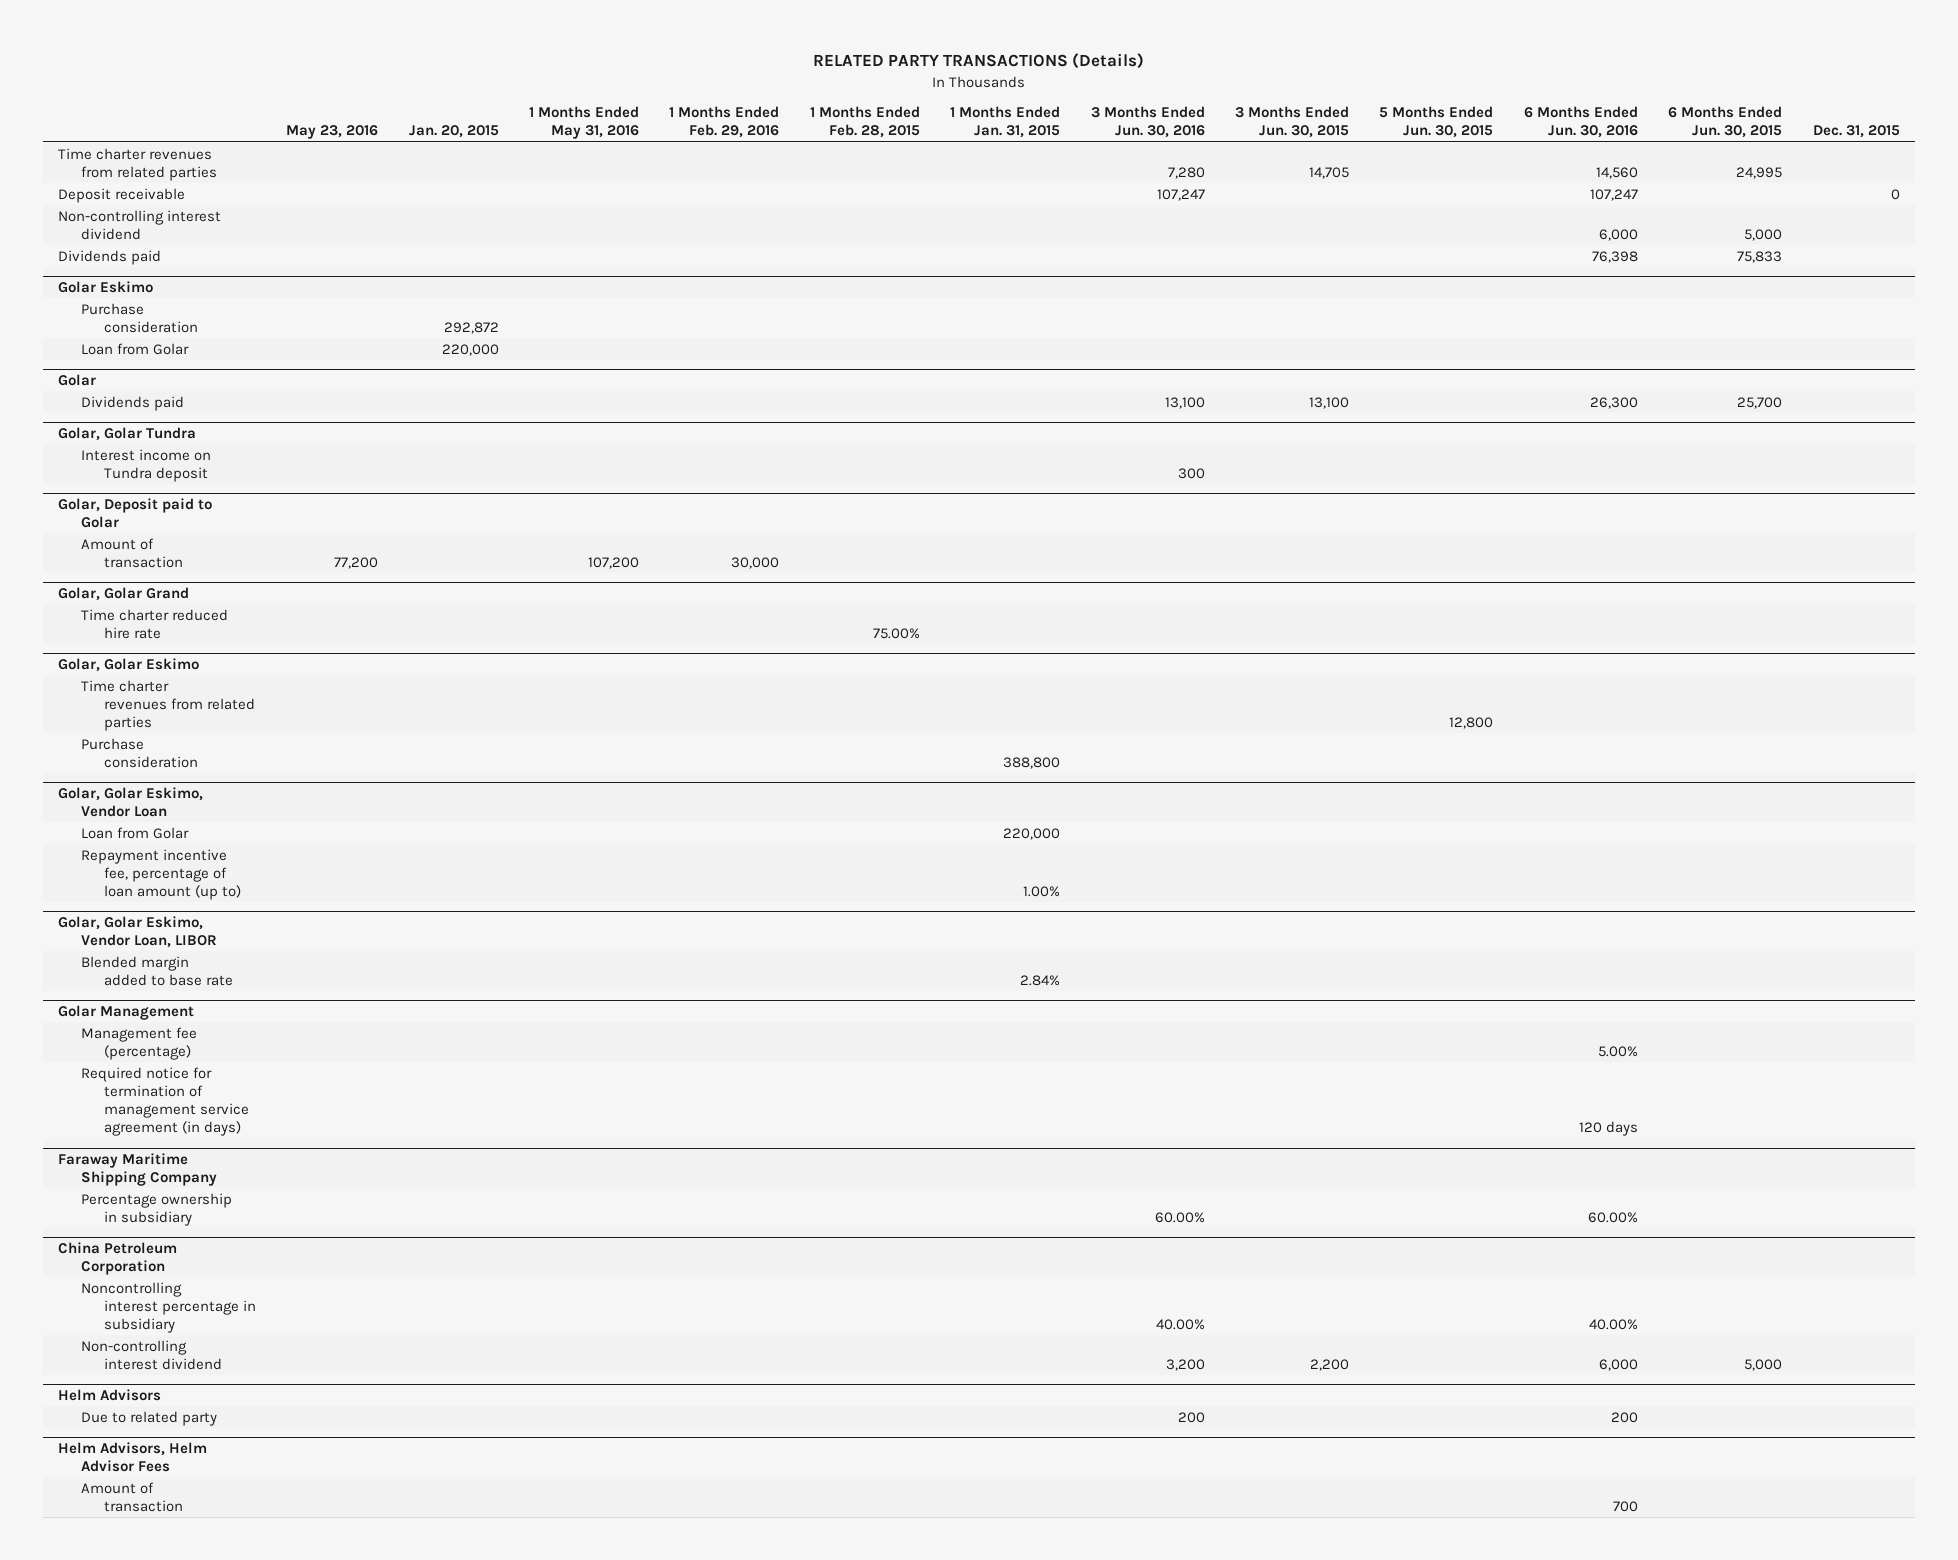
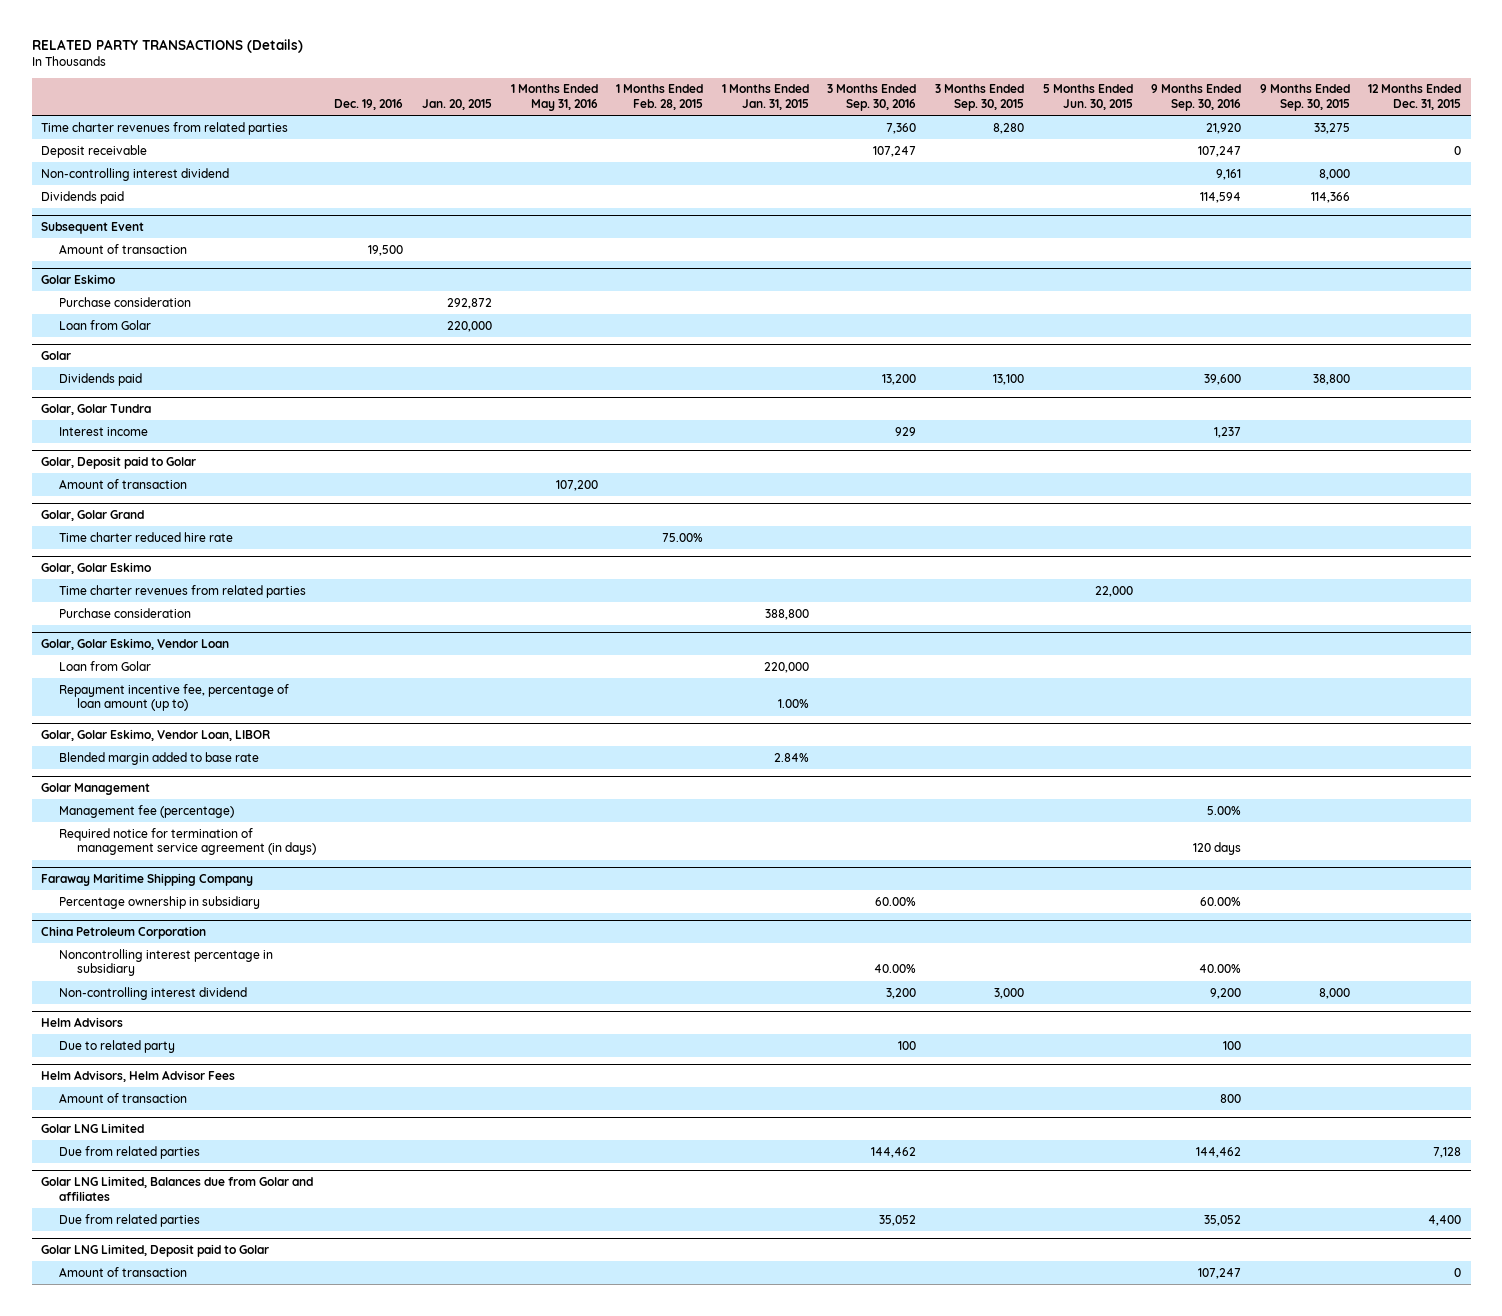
[286,125,379,140] May 23, 2016 -> none
[669,106,780,139] 1 Months Ended Feb. 29, 2016 -> none
[1090,106,1205,139] 3 Months Ended Jun. 30, 2016 -> none
[1235,106,1350,139] 3 Months Ended Jun. 30, 2015 -> none
[1523,106,1638,139] 6 Months Ended Jun. 30, 2016 -> none
[1668,106,1783,139] 6 Months Ended Jun. 30, 2015 -> none
[1812,125,1900,139] Dec. 31, 2015 -> none
none -> [334,99,404,111] Dec. 19, 2016
none -> [827,84,917,112] 3 Months Ended Sep. 30, 2016
none -> [935,84,1025,112] 3 Months Ended Sep. 30, 2015
none -> [1151,84,1242,112] 9 Months Ended Sep. 30, 2016
none -> [1259,84,1350,112] 9 Months Ended Sep. 30, 2015
none -> [1368,84,1462,111] 12 Months Ended Dec. 31, 2015
none -> [40,222,144,235] Subsequent Event
none -> [58,243,187,254] Amount of transaction
[81,448,212,482] Interest income on Tundra deposit -> [58,426,148,436] Interest income
[1449,717,1494,730] 12,800 -> [1094,585,1133,597] 22,000
none -> [40,1123,144,1134] Golar LNG Limited
none -> [58,1145,200,1159] Due from related parties
none -> [40,1176,313,1201] Golar LNG Limited, Balances due from Golar and affiliates
none -> [58,1213,200,1227] Due from related parties
none -> [40,1244,269,1258] Golar LNG Limited, Deposit paid to Golar
none -> [58,1266,187,1277] Amount of transaction

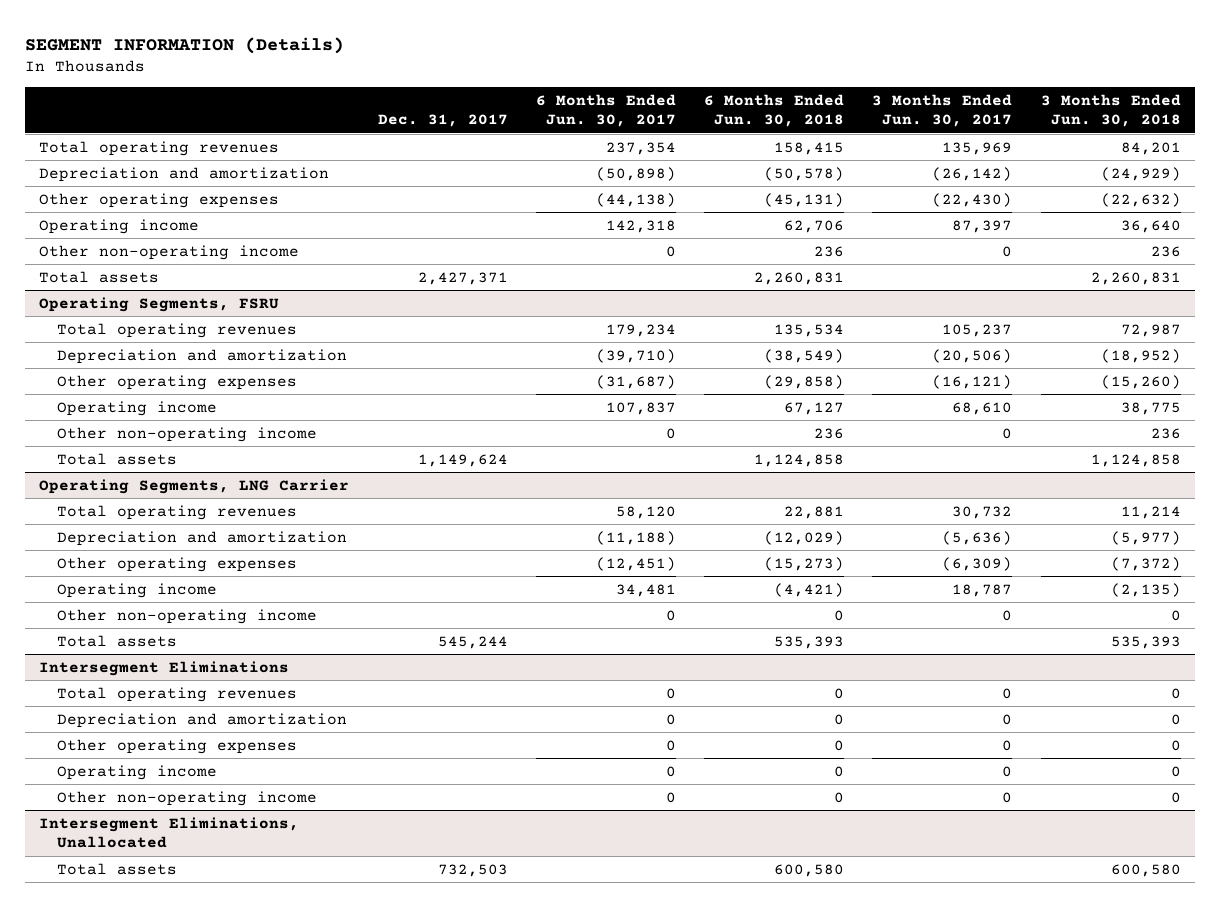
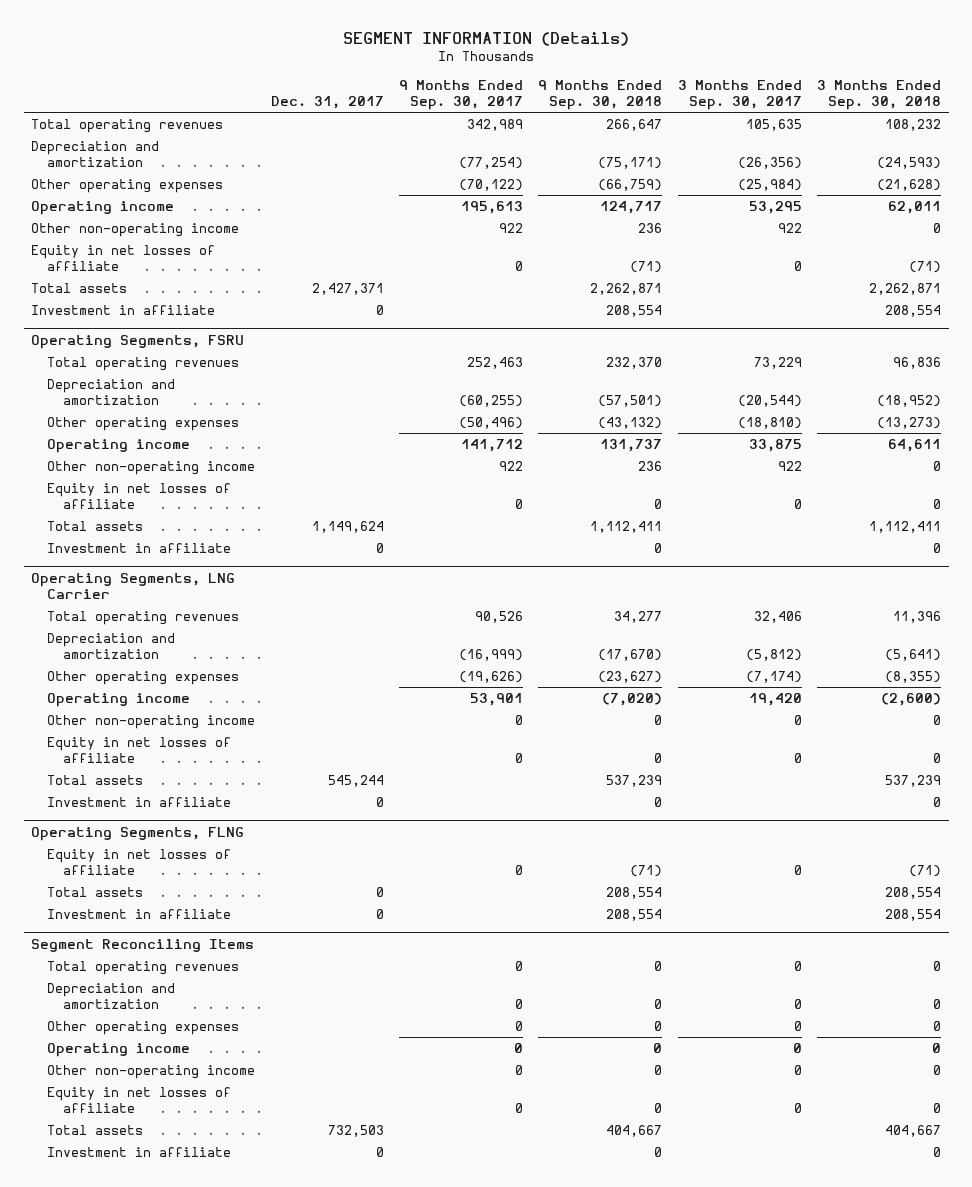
[535,93,676,128] 6 Months Ended Jun. 30, 2017 -> none
[704,93,845,128] 6 Months Ended Jun. 30, 2018 -> none
[872,93,1013,128] 3 Months Ended Jun. 30, 2017 -> none
[1040,93,1181,128] 3 Months Ended Jun. 30, 2018 -> none
none -> [398,80,523,111] 9 Months Ended Sep. 30, 2017
none -> [538,80,663,111] 9 Months Ended Sep. 30, 2018
none -> [677,80,802,111] 3 Months Ended Sep. 30, 2017
none -> [816,80,941,111] 3 Months Ended Sep. 30, 2018
none -> [31,244,216,271] Equity in net losses of affiliate
none -> [31,304,216,315] Investment in affiliate
none -> [47,482,232,509] Equity in net losses of affiliate
none -> [47,542,232,553] Investment in affiliate
none -> [47,736,232,763] Equity in net losses of affiliate
[39,660,290,676] Intersegment Eliminations -> none
[56,686,297,702] Total operating revenues -> none
[56,712,347,728] Depreciation and amortization -> none
[56,738,297,754] Other operating expenses -> none
[56,764,217,780] Operating income -> none
[56,790,317,806] Other non-operating income -> none
none -> [47,796,232,807] Investment in affiliate
none -> [31,826,245,841] Operating Segments, FLNG
none -> [47,848,232,875] Equity in net losses of affiliate
none -> [47,886,144,897] Total assets
none -> [47,908,232,919] Investment in affiliate
[39,816,300,849] Intersegment Eliminations, Unallocated -> [31,938,255,952] Segment Reconciling Items
none -> [47,960,240,975] Total operating revenues
none -> [47,982,176,1009] Depreciation and amortization
none -> [47,1020,240,1035] Other operating expenses
none -> [47,1042,191,1057] Operating income
none -> [47,1064,256,1079] Other non-operating income
none -> [47,1086,232,1113] Equity in net losses of affiliate
none -> [47,1146,232,1157] Investment in affiliate

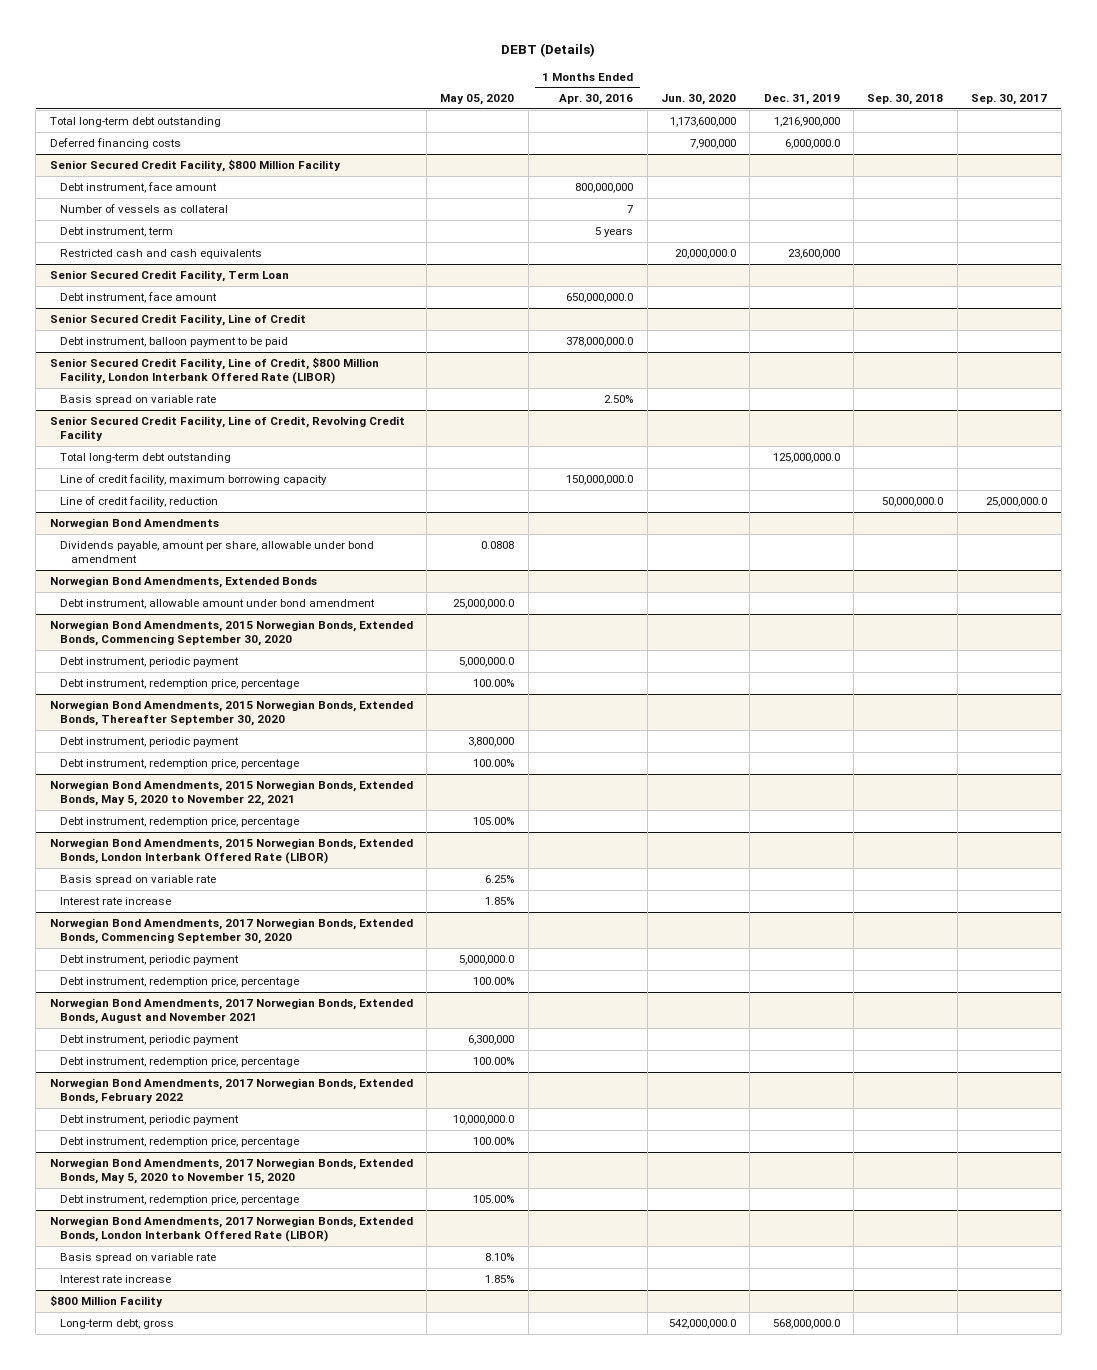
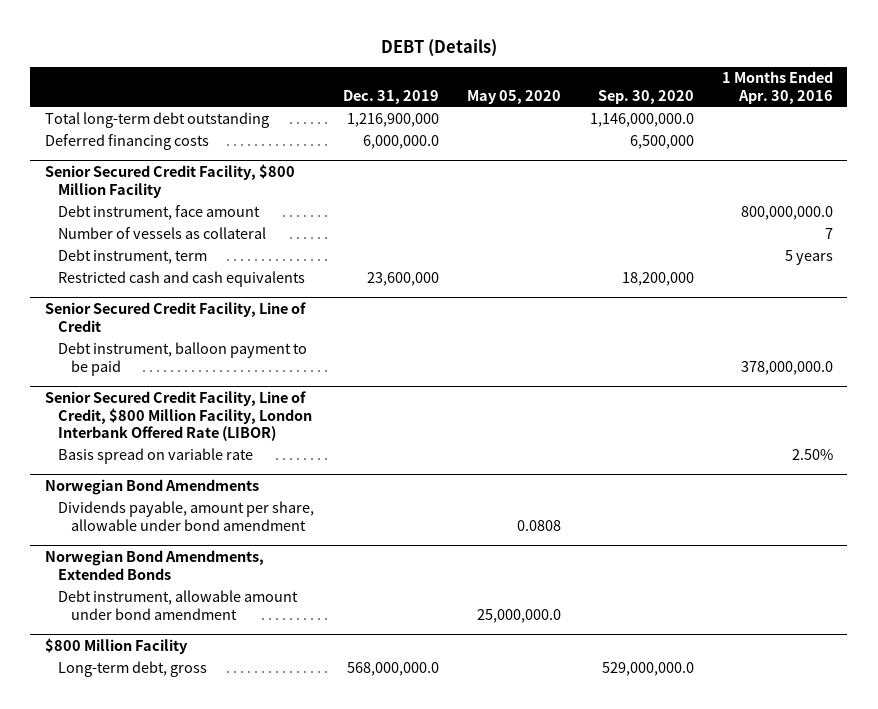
[660,94,736,106] Jun. 30, 2020 -> none
[867,94,944,106] Sep. 30, 2018 -> none
[971,94,1048,106] Sep. 30, 2017 -> none
none -> [597,89,694,104] Sep. 30, 2020
[575,182,634,193] 800,000,000 -> [741,206,834,221] 800,000,000.0
[49,269,289,282] Senior Secured Credit Facility, Term Loan -> none
[60,291,218,303] Debt instrument, face amount -> none
[49,415,405,441] Senior Secured Credit Facility, Line of Credit, Revolving Credit Facility -> none
[60,452,232,463] Total long-term debt outstanding -> none
[60,473,328,485] Line of credit facility, maximum borrowing capacity -> none
[60,495,219,507] Line of credit facility, reduction -> none
[49,619,413,646] Norwegian Bond Amendments, 2015 Norwegian Bonds, Extended Bonds, Commencing September 30, 2020 -> none
[60,656,240,667] Debt instrument, periodic payment -> none
[60,678,300,689] Debt instrument, redemption price, percentage -> none
[49,699,413,726] Norwegian Bond Amendments, 2015 Norwegian Bonds, Extended Bonds, Thereafter September 30, 2020 -> none
[60,736,240,747] Debt instrument, periodic payment -> none
[60,758,300,769] Debt instrument, redemption price, percentage -> none
[49,779,413,806] Norwegian Bond Amendments, 2015 Norwegian Bonds, Extended Bonds, May 5, 2020 to November 22, 2021 -> none
[60,816,300,827] Debt instrument, redemption price, percentage -> none
[49,837,413,864] Norwegian Bond Amendments, 2015 Norwegian Bonds, Extended Bonds, London Interbank Offered Rate (LIBOR) -> none
[60,874,217,885] Basis spread on variable rate -> none
[60,896,172,905] Interest rate increase -> none
[49,917,413,944] Norwegian Bond Amendments, 2017 Norwegian Bonds, Extended Bonds, Commencing September 30, 2020 -> none
[60,954,240,965] Debt instrument, periodic payment -> none
[60,976,300,987] Debt instrument, redemption price, percentage -> none
[49,997,413,1024] Norwegian Bond Amendments, 2017 Norwegian Bonds, Extended Bonds, August and November 2021 -> none
[60,1034,240,1045] Debt instrument, periodic payment -> none
[60,1056,300,1067] Debt instrument, redemption price, percentage -> none
[49,1077,413,1104] Norwegian Bond Amendments, 2017 Norwegian Bonds, Extended Bonds, February 2022 -> none
[60,1114,240,1125] Debt instrument, periodic payment -> none
[60,1136,300,1147] Debt instrument, redemption price, percentage -> none
[49,1157,413,1184] Norwegian Bond Amendments, 2017 Norwegian Bonds, Extended Bonds, May 5, 2020 to November 15, 2020 -> none
[60,1194,300,1205] Debt instrument, redemption price, percentage -> none
[49,1215,413,1242] Norwegian Bond Amendments, 2017 Norwegian Bonds, Extended Bonds, London Interbank Offered Rate (LIBOR) -> none
[60,1252,217,1263] Basis spread on variable rate -> none
[60,1274,172,1283] Interest rate increase -> none

